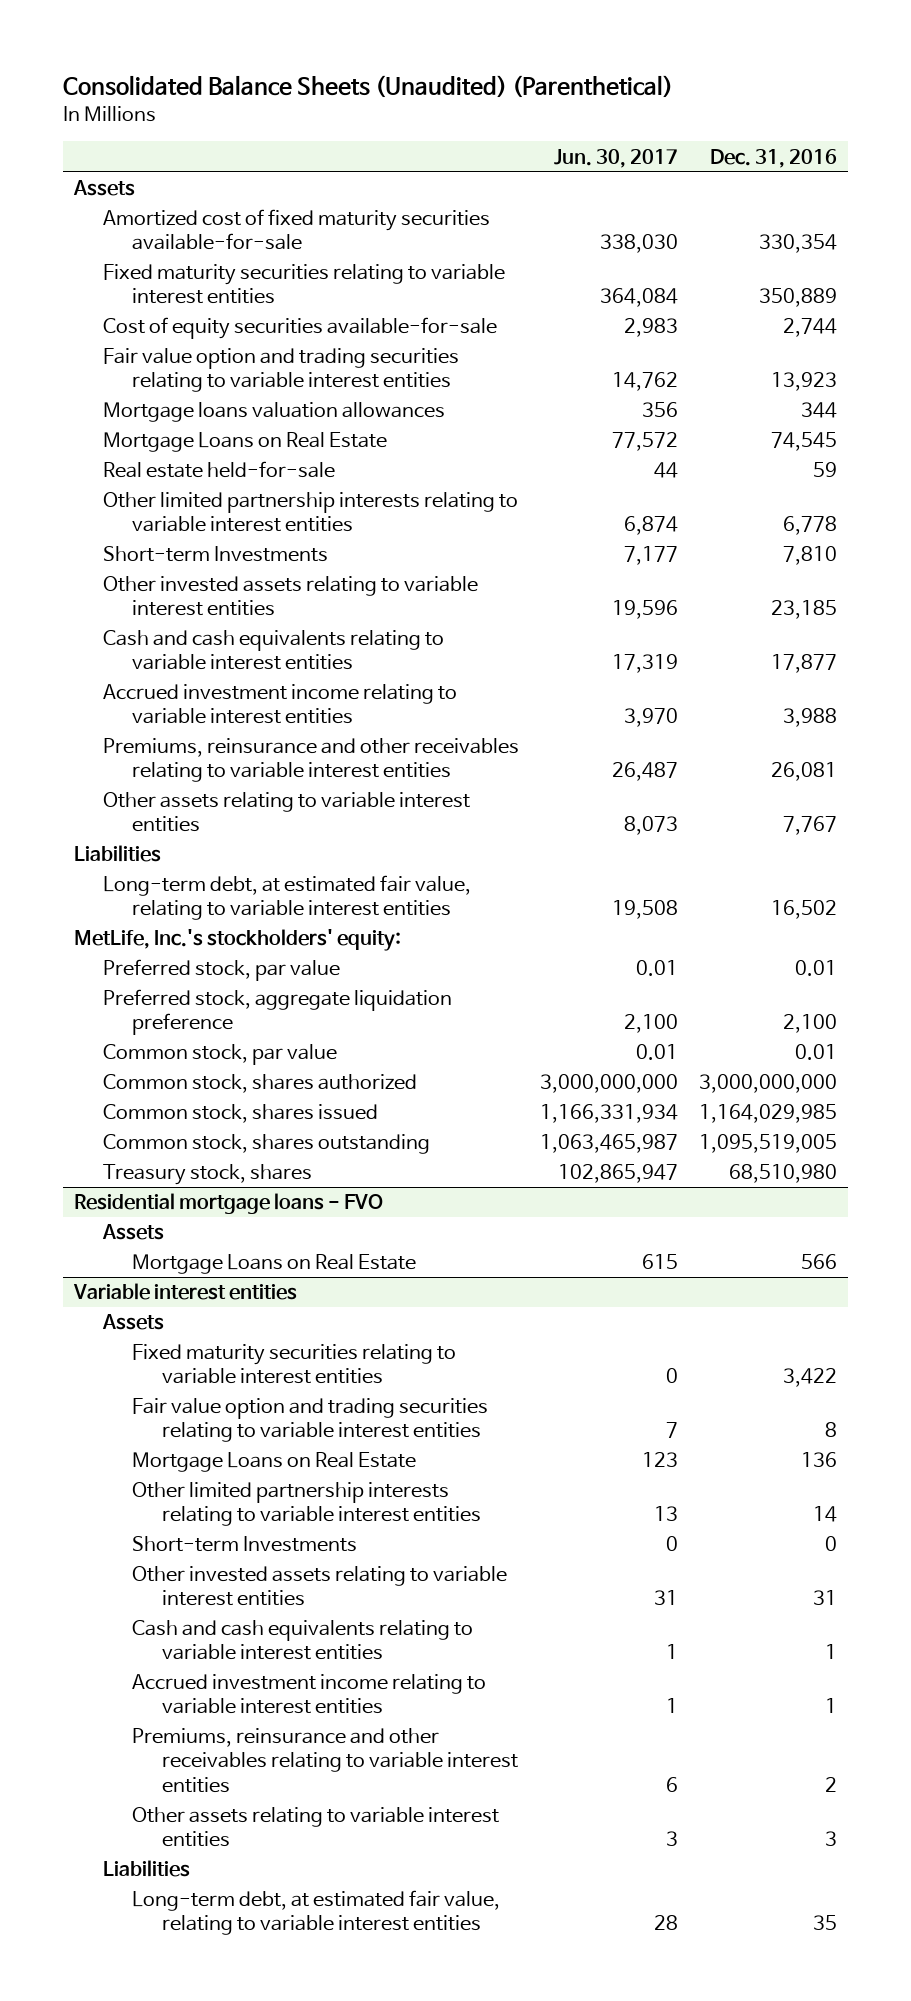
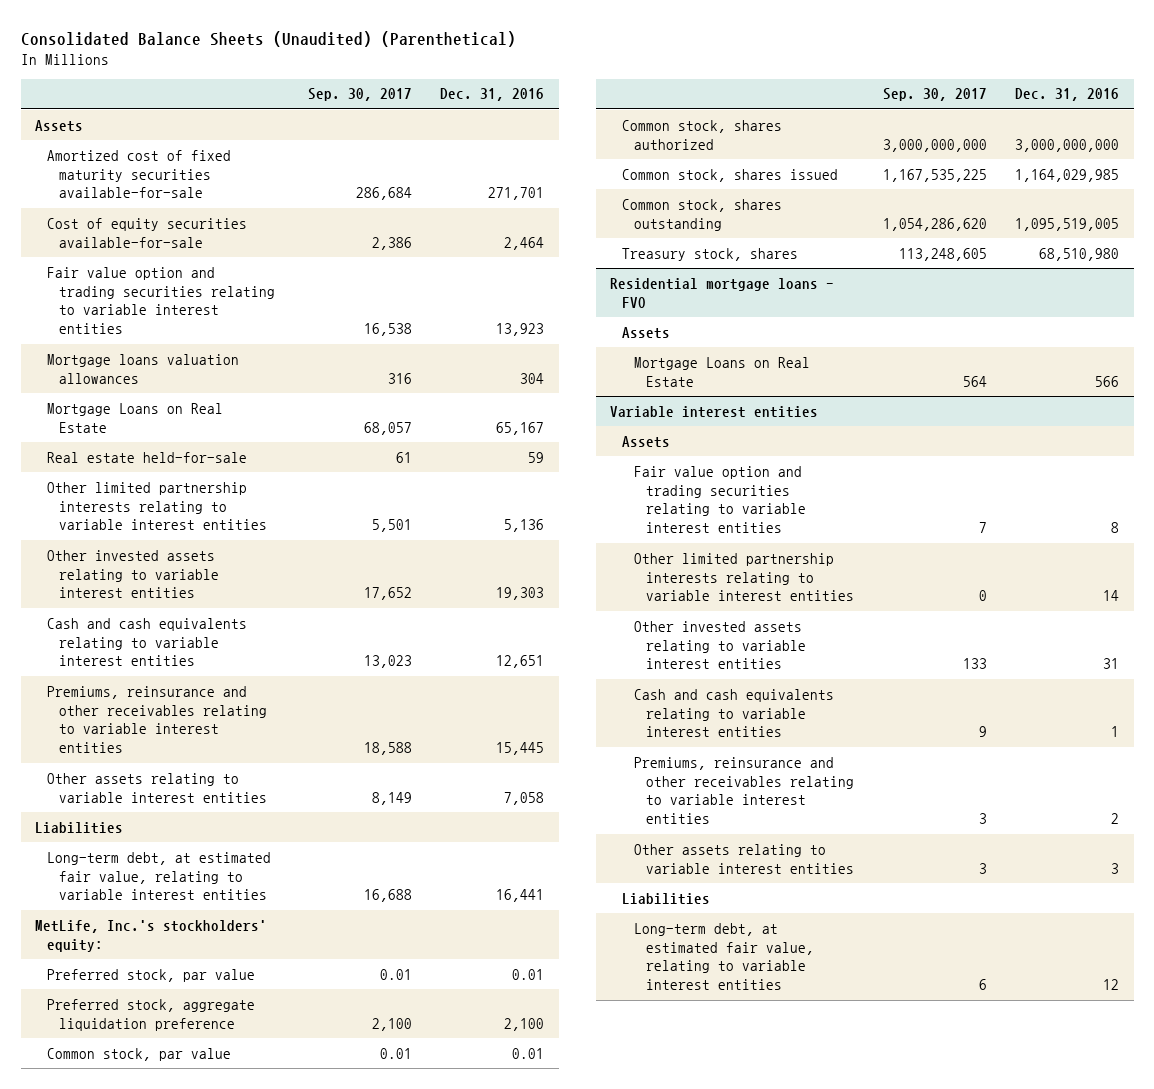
[554,148,679,168] Jun. 30, 2017 -> none
none -> [307,88,412,102] Sep. 30, 2017
[103,264,506,305] Fixed maturity securities relating to variable interest entities -> none
[759,234,838,254] 330,354 -> [488,187,545,201] 271,701
[783,318,838,338] 2,744 -> [504,236,545,250] 2,464
[801,402,838,419] 344 -> [520,372,545,384] 304
[771,432,838,452] 74,545 -> [496,421,545,435] 65,167
[103,546,329,563] Short-term Investments -> none
[103,684,458,725] Accrued investment income relating to variable interest entities -> none
[783,516,838,536] 6,778 -> [504,519,545,533] 5,136
[771,600,838,620] 23,185 -> [496,587,545,601] 19,303
[771,654,838,674] 17,877 -> [496,655,545,669] 12,651
[771,762,838,782] 26,081 -> [496,742,545,756] 15,445
[783,816,838,836] 7,767 -> [504,791,545,805] 7,058
[771,900,838,920] 16,502 -> [496,889,545,903] 16,441
[132,1344,457,1385] Fixed maturity securities relating to variable interest entities -> none
[132,1452,417,1473] Mortgage Loans on Real Estate -> none
[132,1536,358,1553] Short-term Investments -> none
[132,1674,487,1715] Accrued investment income relating to variable interest entities -> none
[813,1915,838,1931] 35 -> [1103,979,1120,991] 12

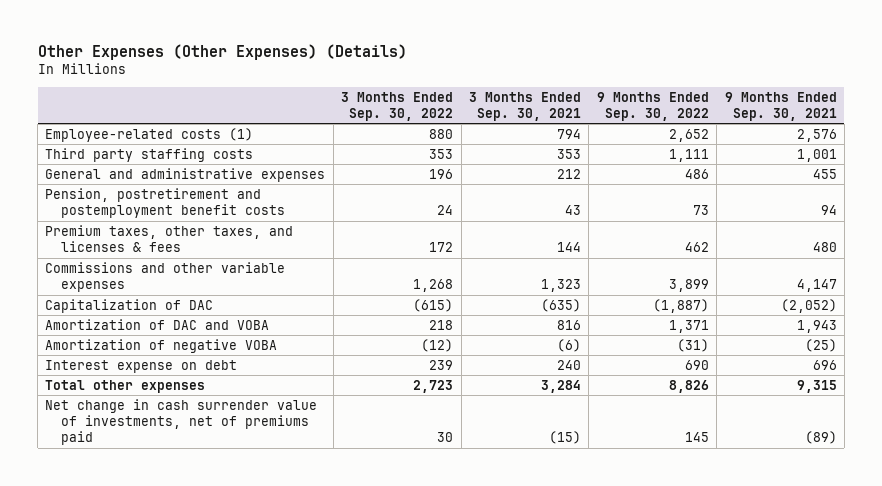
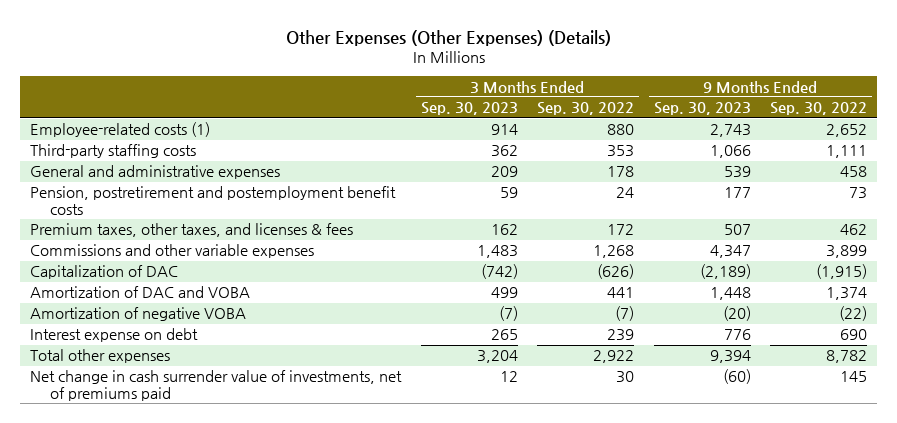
[469,91,582,121] 3 Months Ended Sep. 30, 2021 -> none
[724,91,837,121] 9 Months Ended Sep. 30, 2021 -> none
none -> [420,102,518,116] Sep. 30, 2023
none -> [653,102,751,116] Sep. 30, 2023
[45,147,254,162] Third party staffing costs -> [30,144,197,159] Third-party staffing costs
[429,168,454,179] 196 -> [607,166,635,178] 178
[684,168,709,179] 486 -> [839,166,867,178] 458
[413,298,454,312] (615) -> [597,264,635,280] (626)
[652,298,709,313] (1,887) -> [815,264,867,280] (1,915)
[429,319,454,330] 218 -> [607,287,635,299] 441
[668,319,709,333] 1,371 -> [825,287,867,301] 1,374
[421,338,454,352] (12) -> [615,306,635,322] (7)
[676,338,709,352] (31) -> [838,306,867,322] (22)
[413,379,454,393] 2,723 -> [593,350,635,364] 2,922
[668,379,709,393] 8,826 -> [825,350,867,364] 8,782

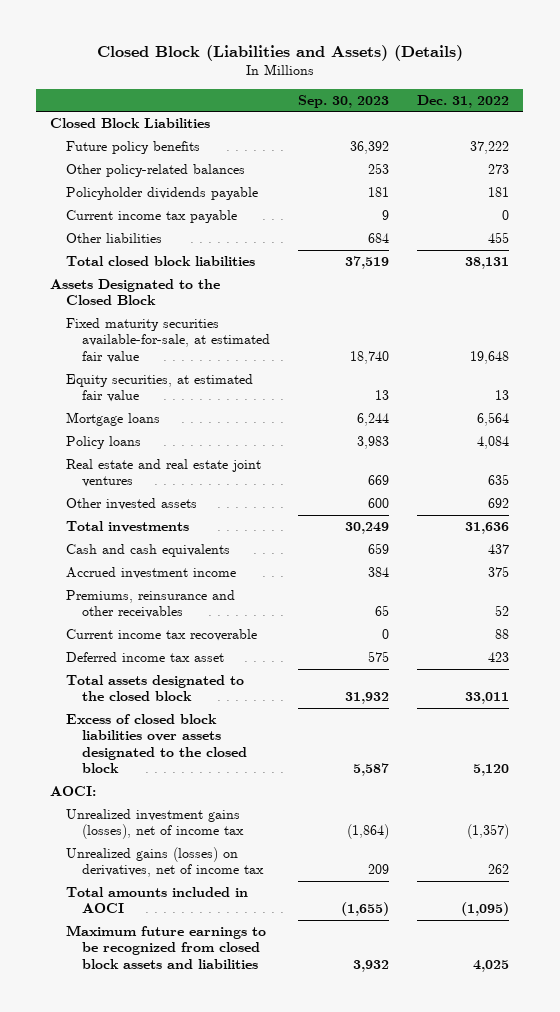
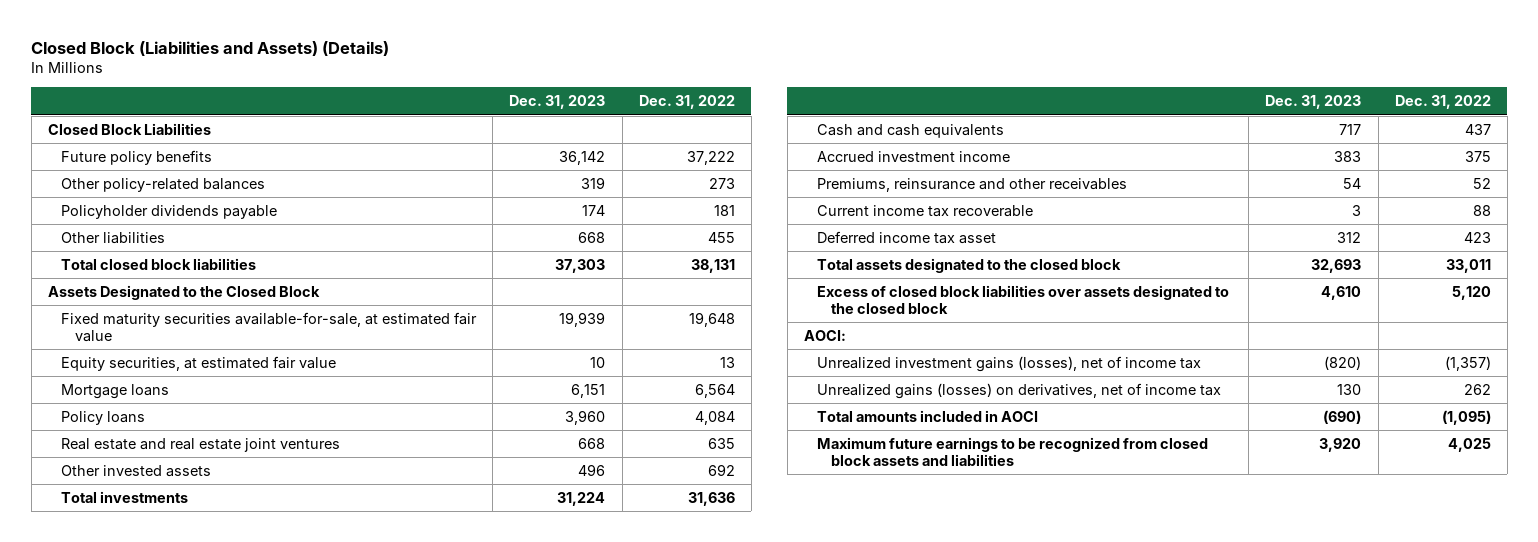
[298,94,390,108] Sep. 30, 2023 -> none
none -> [509,95,606,110] Dec. 31, 2023
[66,209,238,223] Current income tax payable -> none

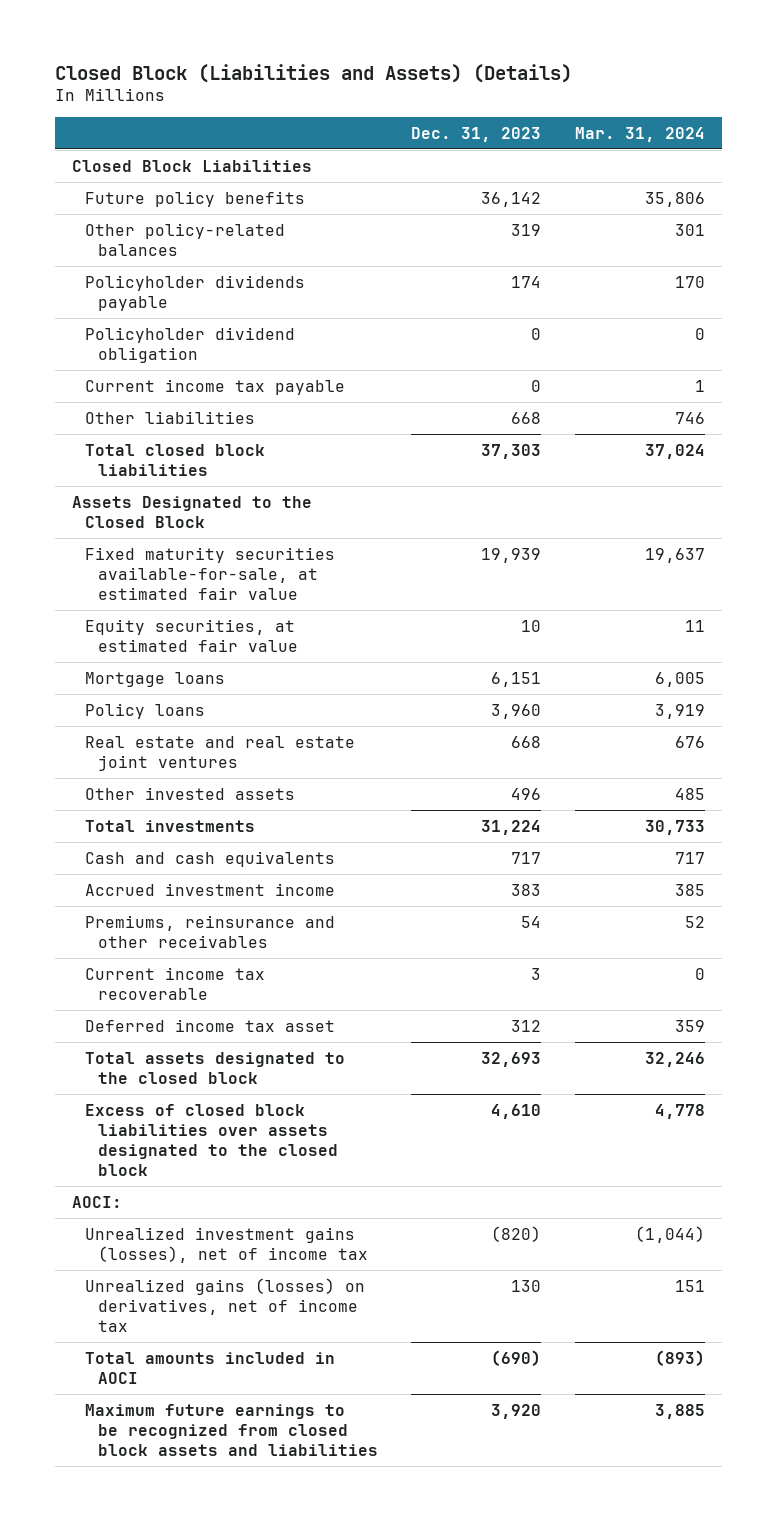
[638,95,735,110] Dec. 31, 2022 -> none
none -> [575,126,706,142] Mar. 31, 2024
none -> [84,326,295,363] Policyholder dividend obligation
none -> [84,378,345,395] Current income tax payable

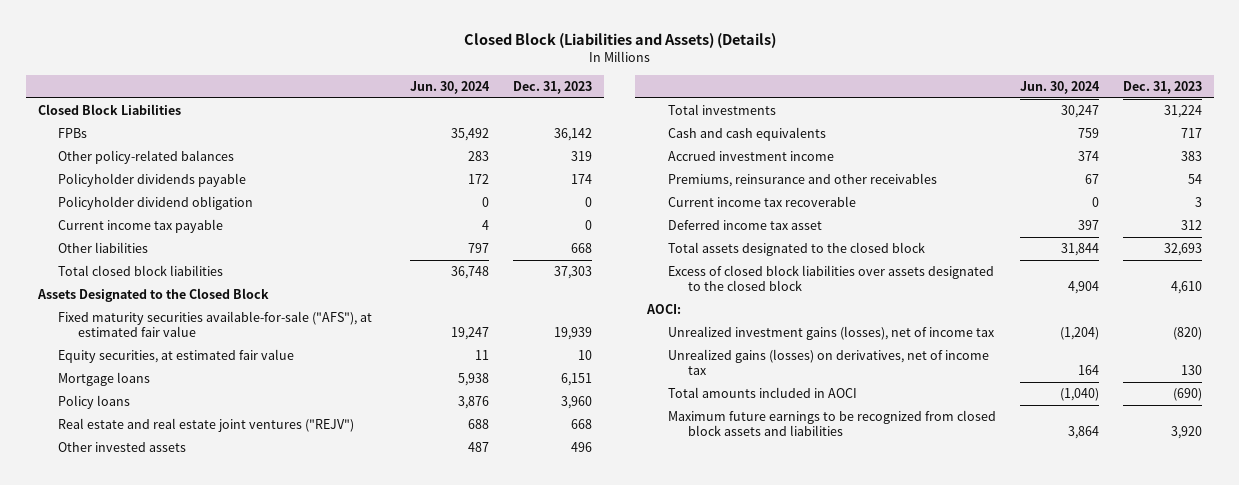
[575,126,706,142] Mar. 31, 2024 -> none
none -> [409,81,490,95] Jun. 30, 2024
[84,190,305,207] Future policy benefits -> [57,128,87,139] FPBs
[84,546,335,601] Fixed maturity securities available-for-sale, at estimated fair value -> [57,311,372,338] Fixed maturity securities available-for-sale ("AFS"), at estimated fair value
[84,735,355,771] Real estate and real estate joint ventures -> [57,418,354,433] Real estate and real estate joint ventures ("REJV")

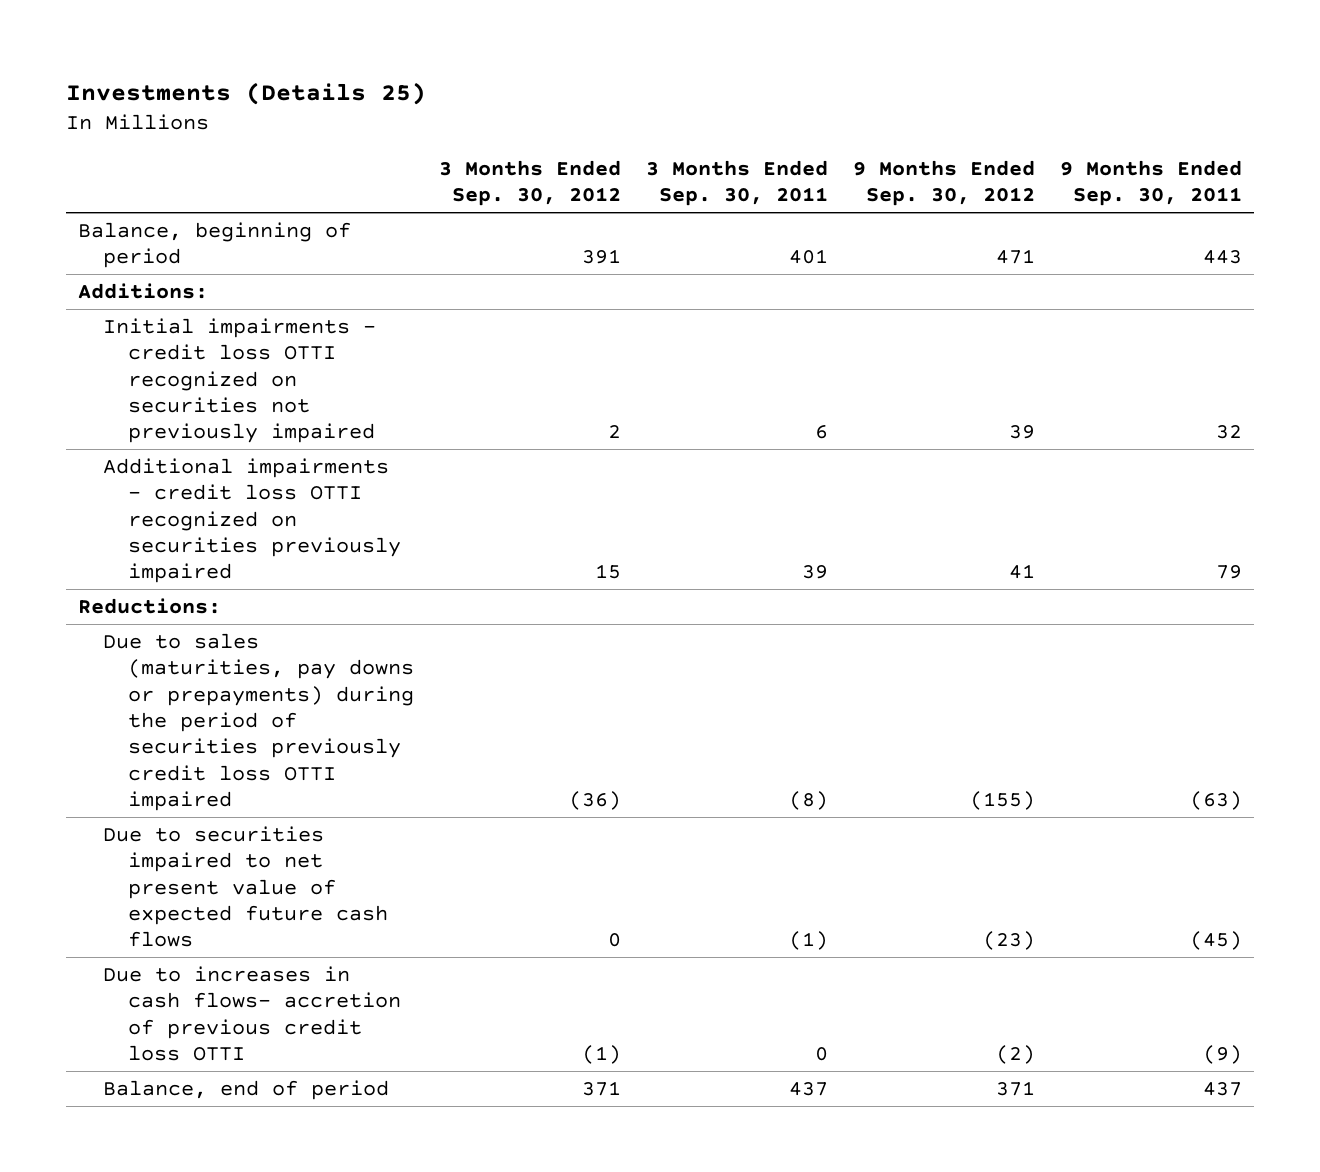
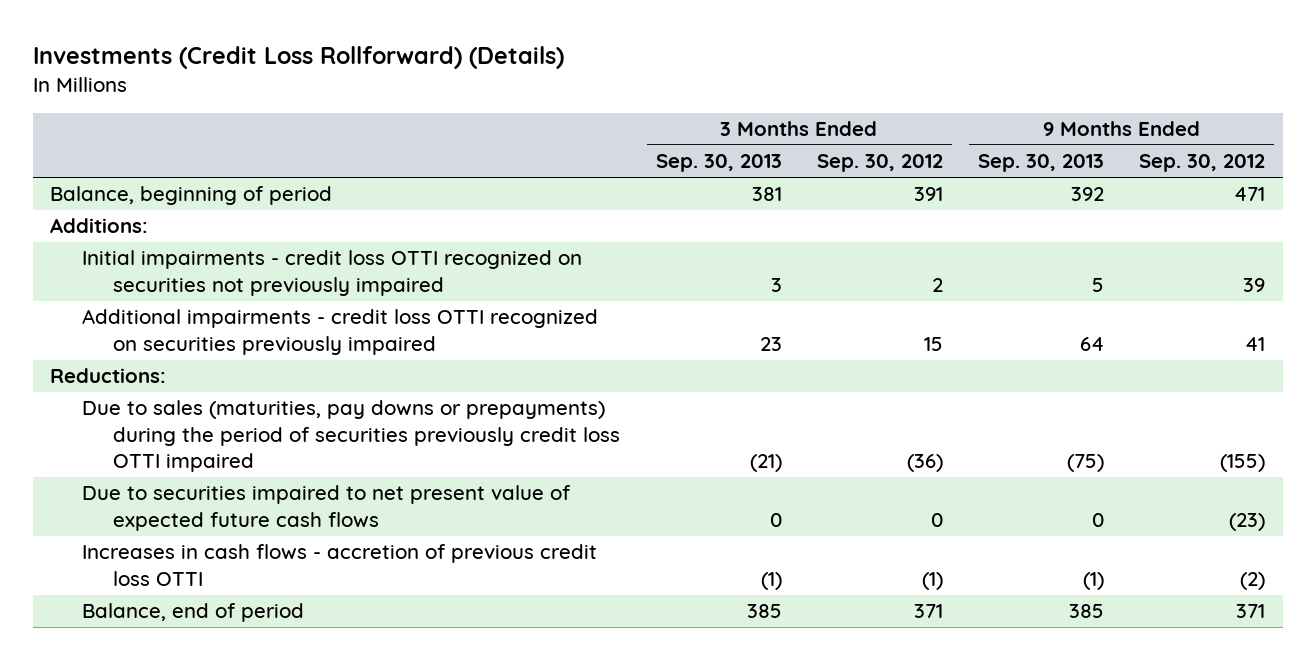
[65,81,426,105] Investments (Details 25) -> [32,46,564,70] Investments (Credit Loss Rollforward) (Details)
[645,160,828,207] 3 Months Ended Sep. 30, 2011 -> none
[1059,160,1242,207] 9 Months Ended Sep. 30, 2011 -> none
none -> [655,154,782,173] Sep. 30, 2013
none -> [978,154,1105,173] Sep. 30, 2013
[103,965,401,1061] Due to increases in cash flows- accretion of previous credit loss OTTI -> [81,544,597,586] Increases in cash flows - accretion of previous credit loss OTTI

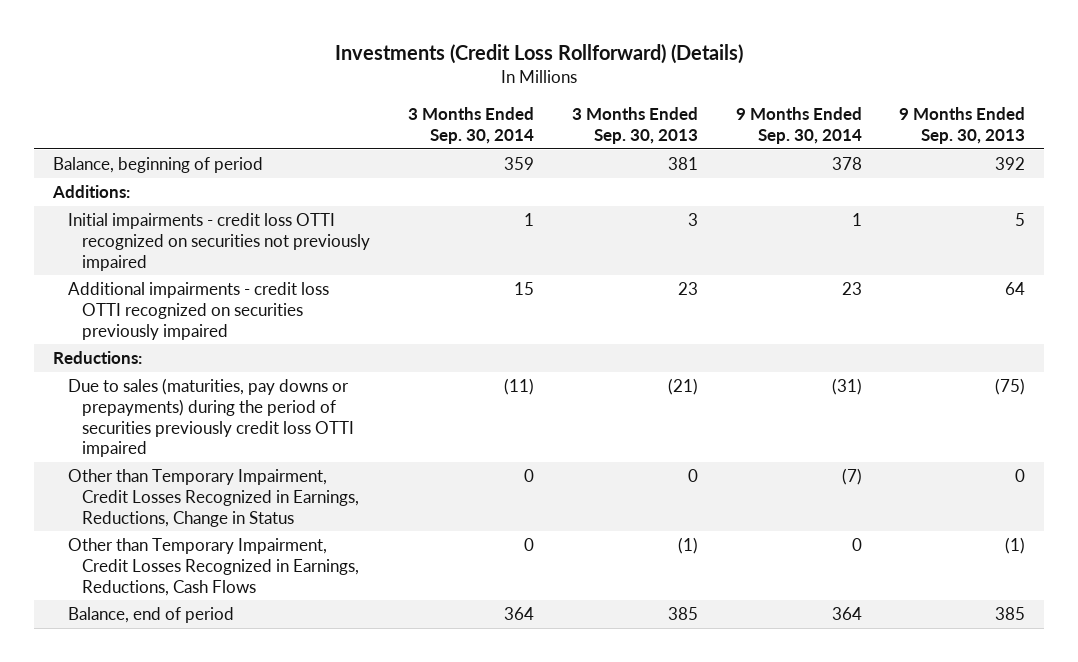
[816,154,943,173] Sep. 30, 2012 -> none
[1139,154,1266,173] Sep. 30, 2012 -> none
none -> [408,107,535,145] 3 Months Ended Sep. 30, 2014
none -> [735,107,862,145] 9 Months Ended Sep. 30, 2014
[81,485,571,531] Due to securities impaired to net present value of expected future cash flows -> [67,468,360,527] Other than Temporary Impairment, Credit Losses Recognized in Earnings, Reductions, Change in Status
[81,544,597,586] Increases in cash flows - accretion of previous credit loss OTTI -> [67,537,360,596] Other than Temporary Impairment, Credit Losses Recognized in Earnings, Reductions, Cash Flows

